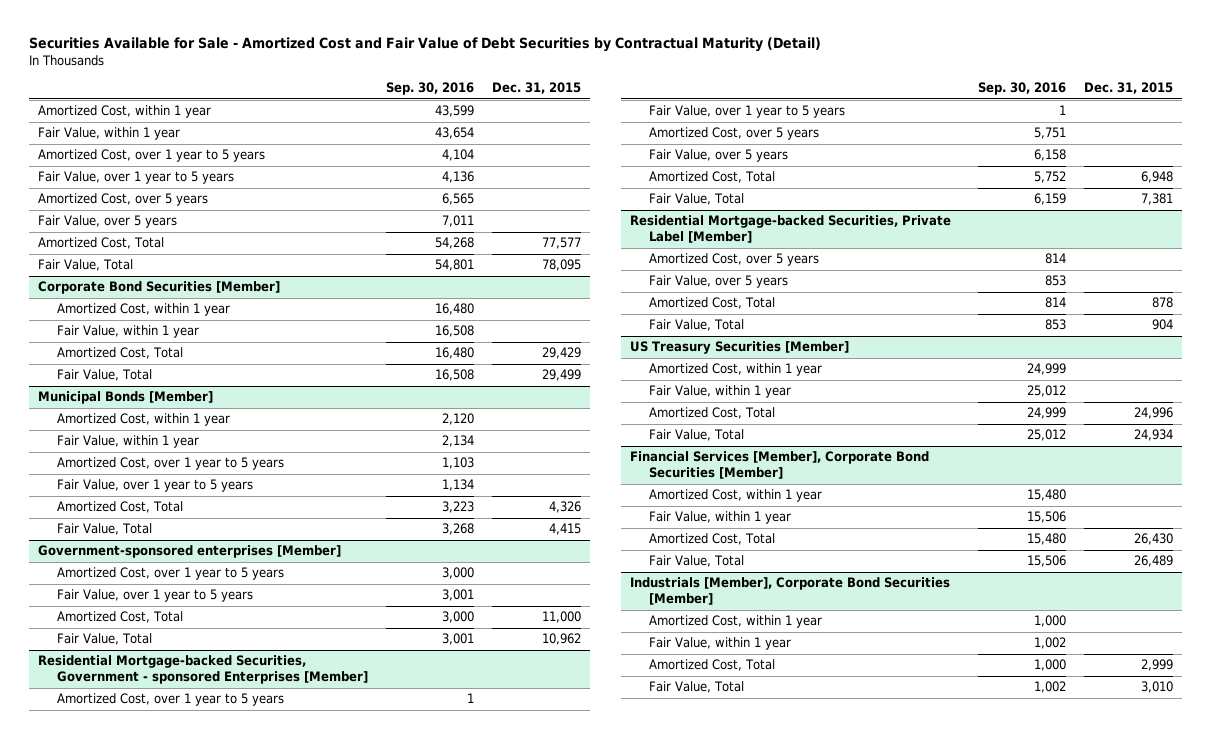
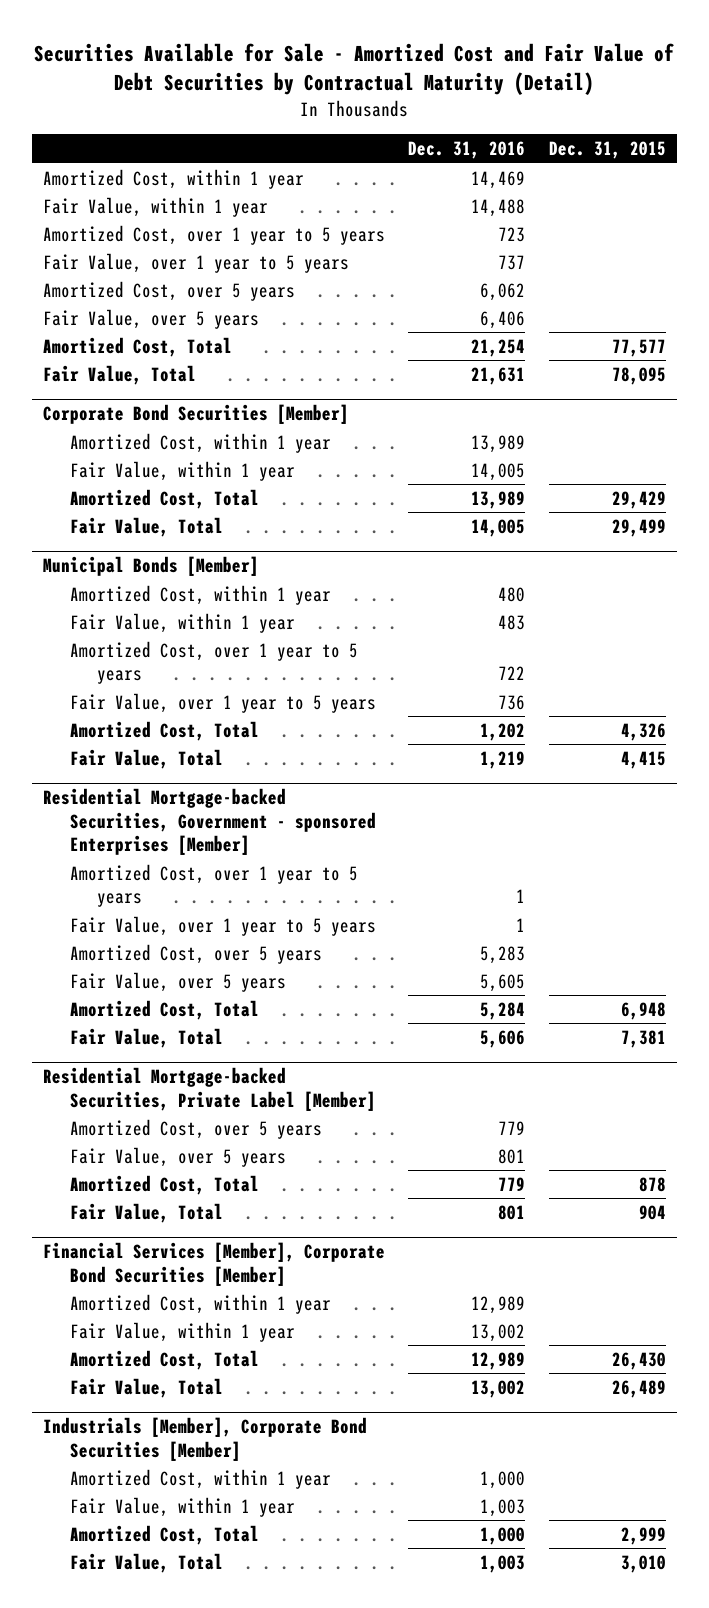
[385,82,474,96] Sep. 30, 2016 -> none
none -> [408,141,526,160] Dec. 31, 2016
[37,545,341,559] Government-sponsored enterprises [Member] -> none
[56,567,284,581] Amortized Cost, over 1 year to 5 years -> none
[56,589,253,603] Fair Value, over 1 year to 5 years -> none
[56,611,183,624] Amortized Cost, Total -> none
[56,633,152,646] Fair Value, Total -> none
[630,341,850,355] US Treasury Securities [Member] -> none
[648,363,822,377] Amortized Cost, within 1 year -> none
[648,385,791,399] Fair Value, within 1 year -> none
[648,407,775,420] Amortized Cost, Total -> none
[648,429,744,442] Fair Value, Total -> none

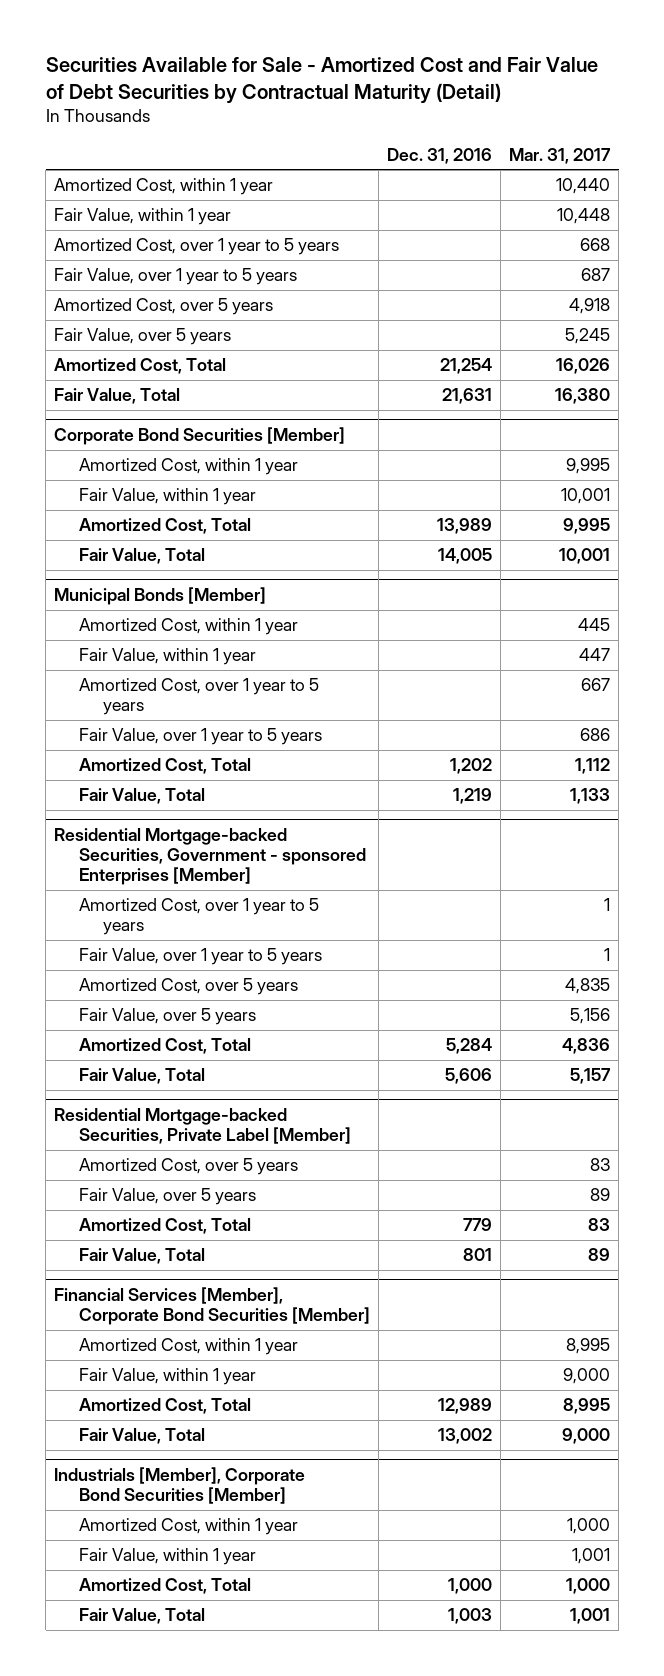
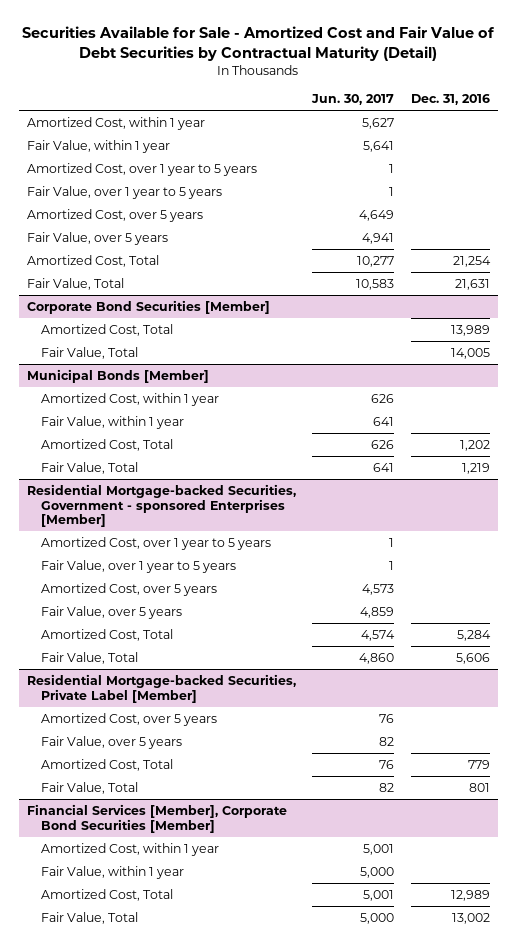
[509,147,612,164] Mar. 31, 2017 -> none
none -> [311,94,395,106] Jun. 30, 2017
[78,458,298,476] Amortized Cost, within 1 year -> none
[78,488,256,506] Fair Value, within 1 year -> none
[78,678,319,716] Amortized Cost, over 1 year to 5 years -> none
[78,728,322,746] Fair Value, over 1 year to 5 years -> none
[54,1467,306,1505] Industrials [Member], Corporate Bond Securities [Member] -> none
[78,1518,298,1536] Amortized Cost, within 1 year -> none
[78,1548,256,1566] Fair Value, within 1 year -> none
[78,1578,251,1595] Amortized Cost, Total -> none
[78,1608,205,1625] Fair Value, Total -> none

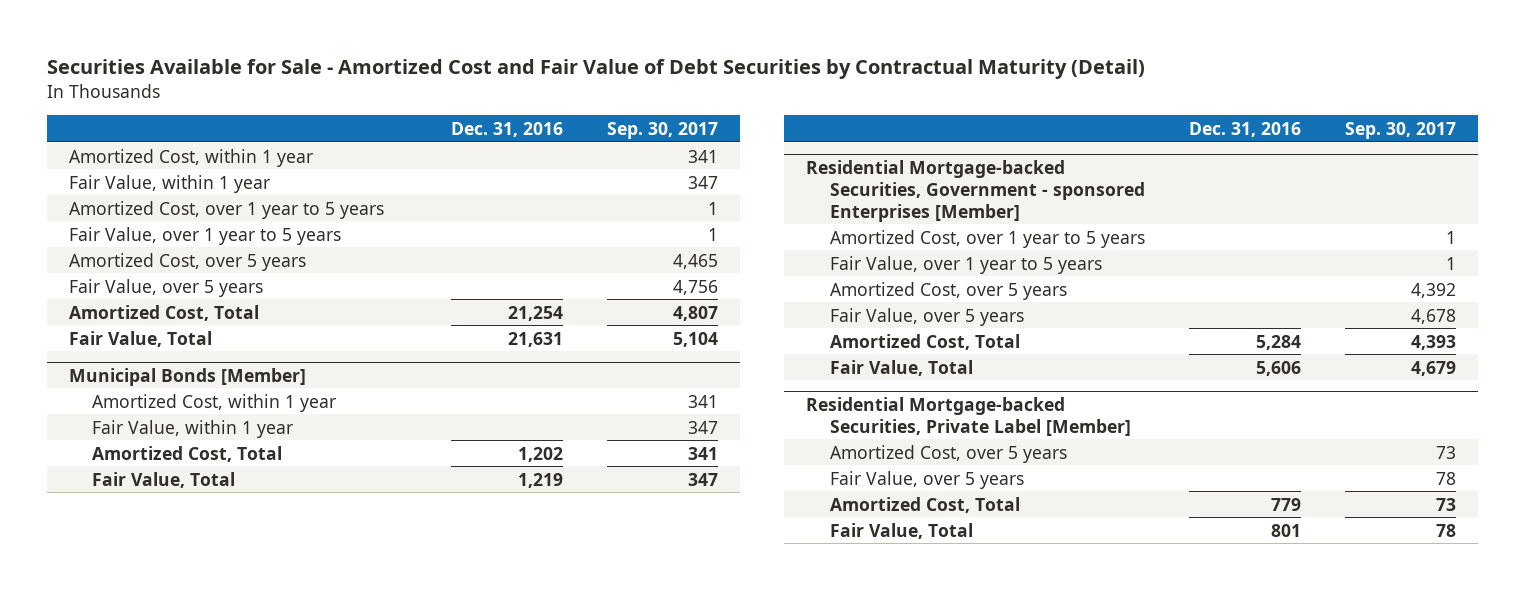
[311,94,395,106] Jun. 30, 2017 -> none
none -> [607,121,719,139] Sep. 30, 2017
[27,299,271,314] Corporate Bond Securities [Member] -> none
[41,323,174,336] Amortized Cost, Total -> none
[41,346,139,359] Fair Value, Total -> none
[27,803,288,833] Financial Services [Member], Corporate Bond Securities [Member] -> none
[41,842,220,856] Amortized Cost, within 1 year -> none
[41,865,185,879] Fair Value, within 1 year -> none
[41,888,174,901] Amortized Cost, Total -> none
[41,911,139,924] Fair Value, Total -> none

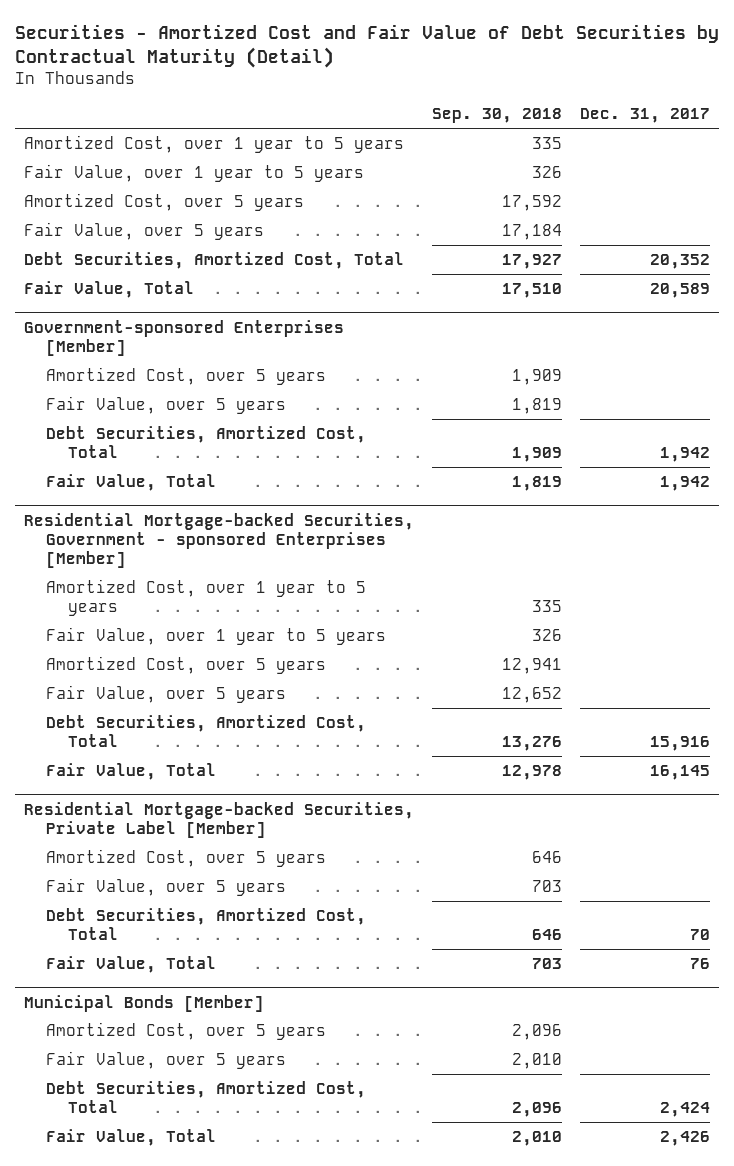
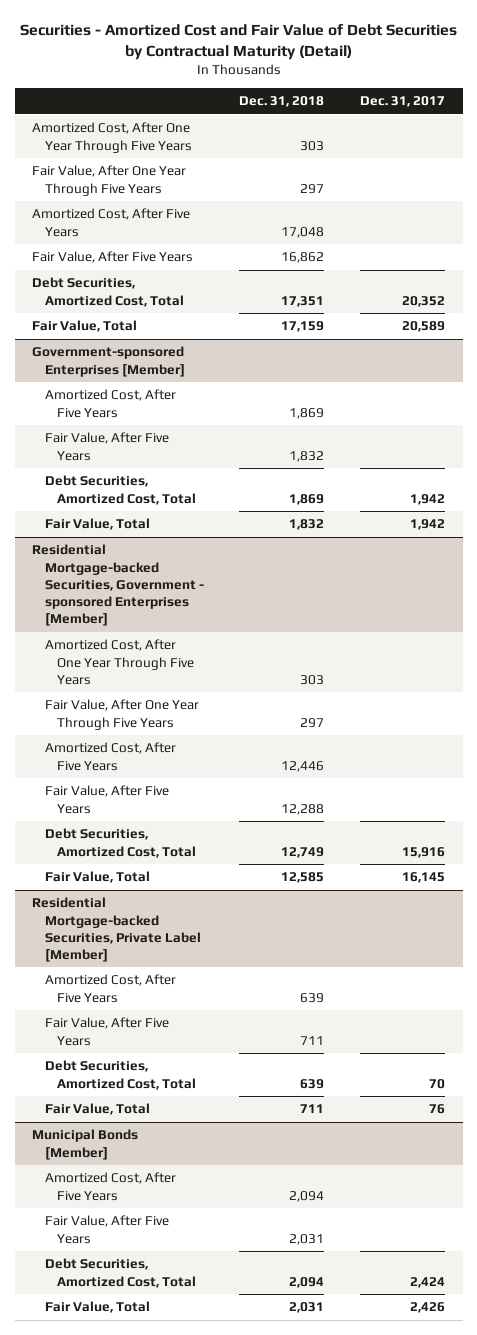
[431,108,562,124] Sep. 30, 2018 -> none
none -> [239,96,325,108] Dec. 31, 2018
[23,134,404,153] Amortized Cost, over 1 year to 5 years -> [32,122,192,153] Amortized Cost, After One Year Through Five Years
[23,163,364,182] Fair Value, over 1 year to 5 years -> [32,165,187,196] Fair Value, After One Year Through Five Years
[23,192,304,211] Amortized Cost, over 5 years -> [32,208,191,237] Amortized Cost, After Five Years
[23,221,264,240] Fair Value, over 5 years -> [32,251,194,264] Fair Value, After Five Years
[45,366,326,385] Amortized Cost, over 5 years -> [44,389,176,418] Amortized Cost, After Five Years
[45,395,286,414] Fair Value, over 5 years -> [44,432,169,461] Fair Value, After Five Years
[45,578,366,617] Amortized Cost, over 1 year to 5 years -> [44,639,194,685] Amortized Cost, After One Year Through Five Years
[45,626,386,645] Fair Value, over 1 year to 5 years -> [44,699,199,730] Fair Value, After One Year Through Five Years
[45,655,326,674] Amortized Cost, over 5 years -> [44,742,176,771] Amortized Cost, After Five Years
[45,684,286,703] Fair Value, over 5 years -> [44,785,169,814] Fair Value, After Five Years
[45,848,326,867] Amortized Cost, over 5 years -> [44,974,176,1003] Amortized Cost, After Five Years
[45,877,286,896] Fair Value, over 5 years -> [44,1017,169,1046] Fair Value, After Five Years
[45,1021,326,1040] Amortized Cost, over 5 years -> [44,1172,176,1201] Amortized Cost, After Five Years
[45,1050,286,1069] Fair Value, over 5 years -> [44,1215,169,1244] Fair Value, After Five Years

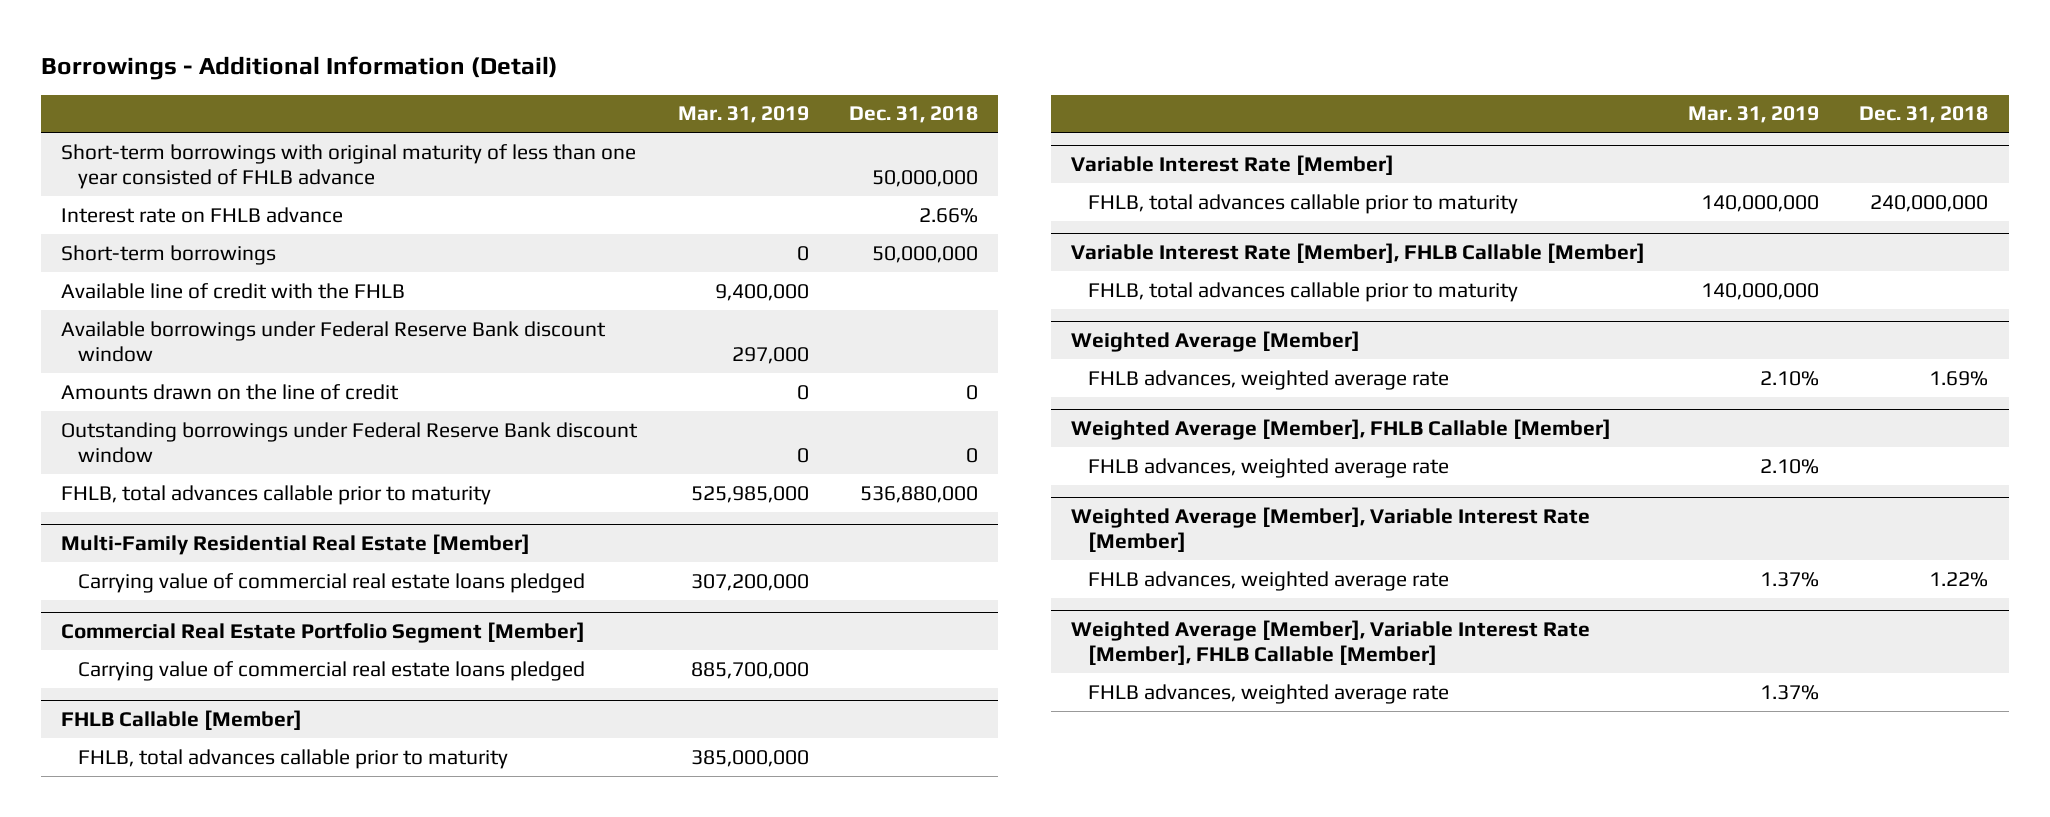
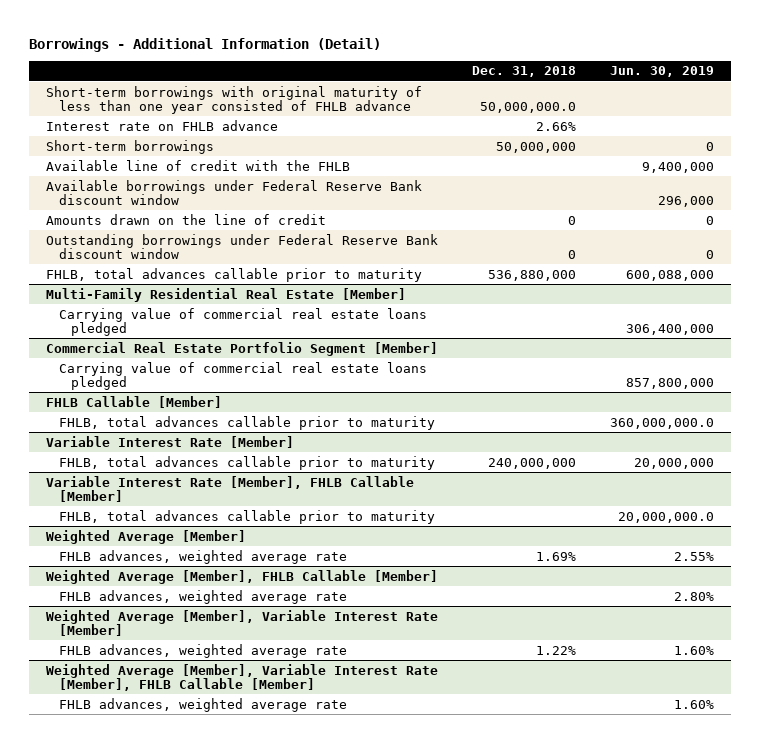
[677,106,809,124] Mar. 31, 2019 -> none
none -> [609,66,714,78] Jun. 30, 2019
[872,169,979,187] 50,000,000 -> [480,101,577,113] 50,000,000.0

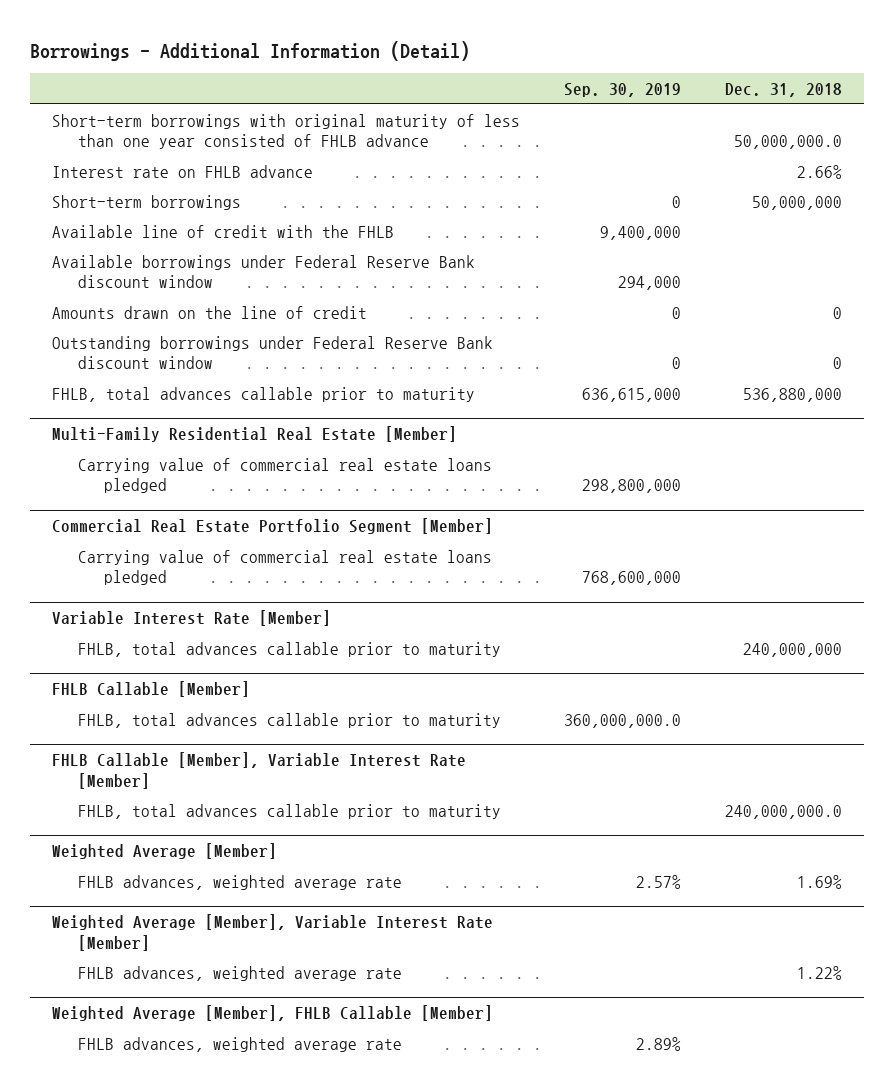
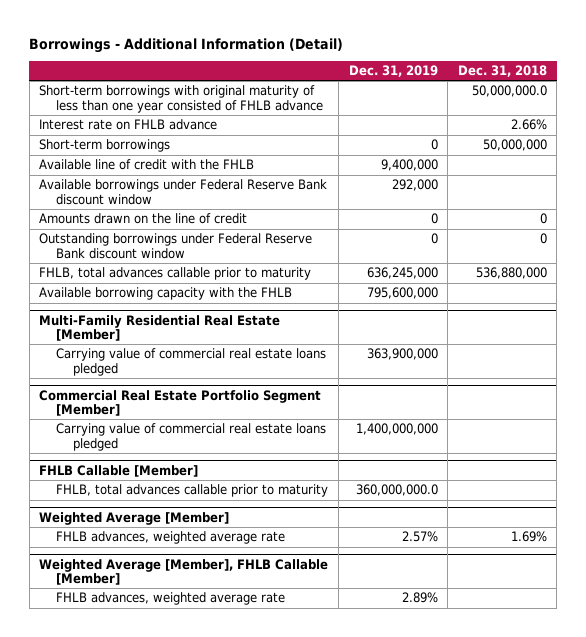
[564,82,682,97] Sep. 30, 2019 -> none
none -> [348,65,438,78] Dec. 31, 2019
none -> [39,287,293,301] Available borrowing capacity with the FHLB
[52,609,332,626] Variable Interest Rate [Member] -> none
[78,641,502,657] FHLB, total advances callable prior to maturity -> none
[52,751,467,789] FHLB Callable [Member], Variable Interest Rate [Member] -> none
[78,803,502,819] FHLB, total advances callable prior to maturity -> none
[52,913,494,951] Weighted Average [Member], Variable Interest Rate [Member] -> none
[78,965,403,981] FHLB advances, weighted average rate -> none

